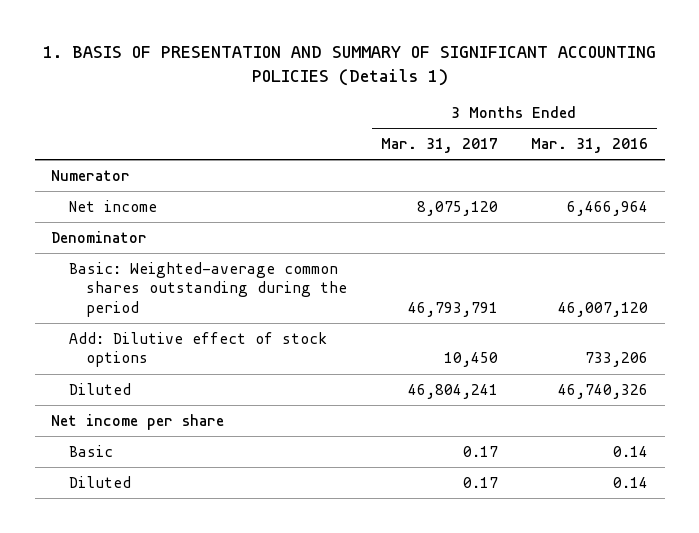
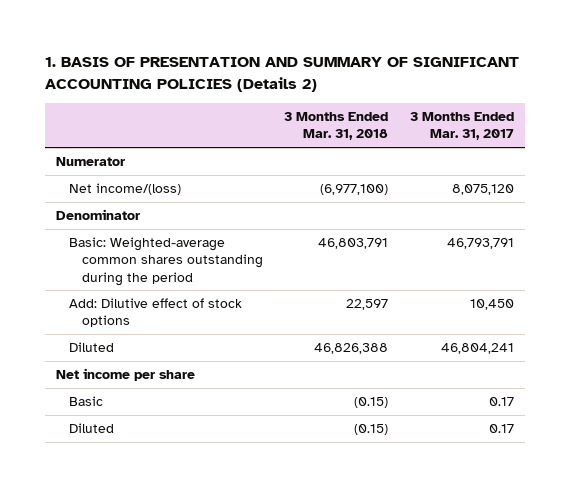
[42,46,656,87] 1. BASIS OF PRESENTATION AND SUMMARY OF SIGNIFICANT ACCOUNTING POLICIES (Details 1) -> [44,56,519,92] 1. BASIS OF PRESENTATION AND SUMMARY OF SIGNIFICANT ACCOUNTING POLICIES (Details 2)
[531,138,649,154] Mar. 31, 2016 -> none
none -> [284,112,389,141] 3 Months Ended Mar. 31, 2018
[68,199,157,212] Net income -> [68,183,181,196] Net income/(loss)

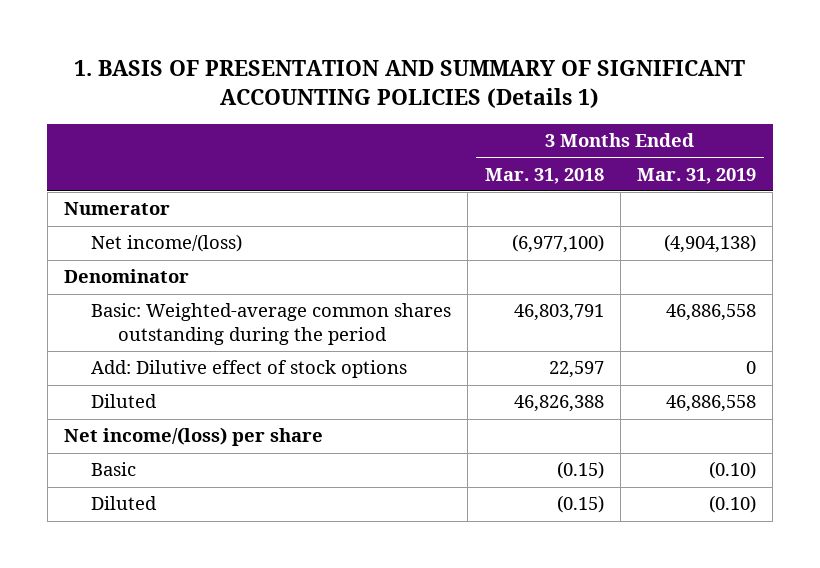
[44,56,519,92] 1. BASIS OF PRESENTATION AND SUMMARY OF SIGNIFICANT ACCOUNTING POLICIES (Details 2) -> [73,60,745,109] 1. BASIS OF PRESENTATION AND SUMMARY OF SIGNIFICANT ACCOUNTING POLICIES (Details 1)
[410,112,515,141] 3 Months Ended Mar. 31, 2017 -> none
none -> [636,167,756,184] Mar. 31, 2019
[55,368,195,382] Net income per share -> [64,427,324,447] Net income/(loss) per share

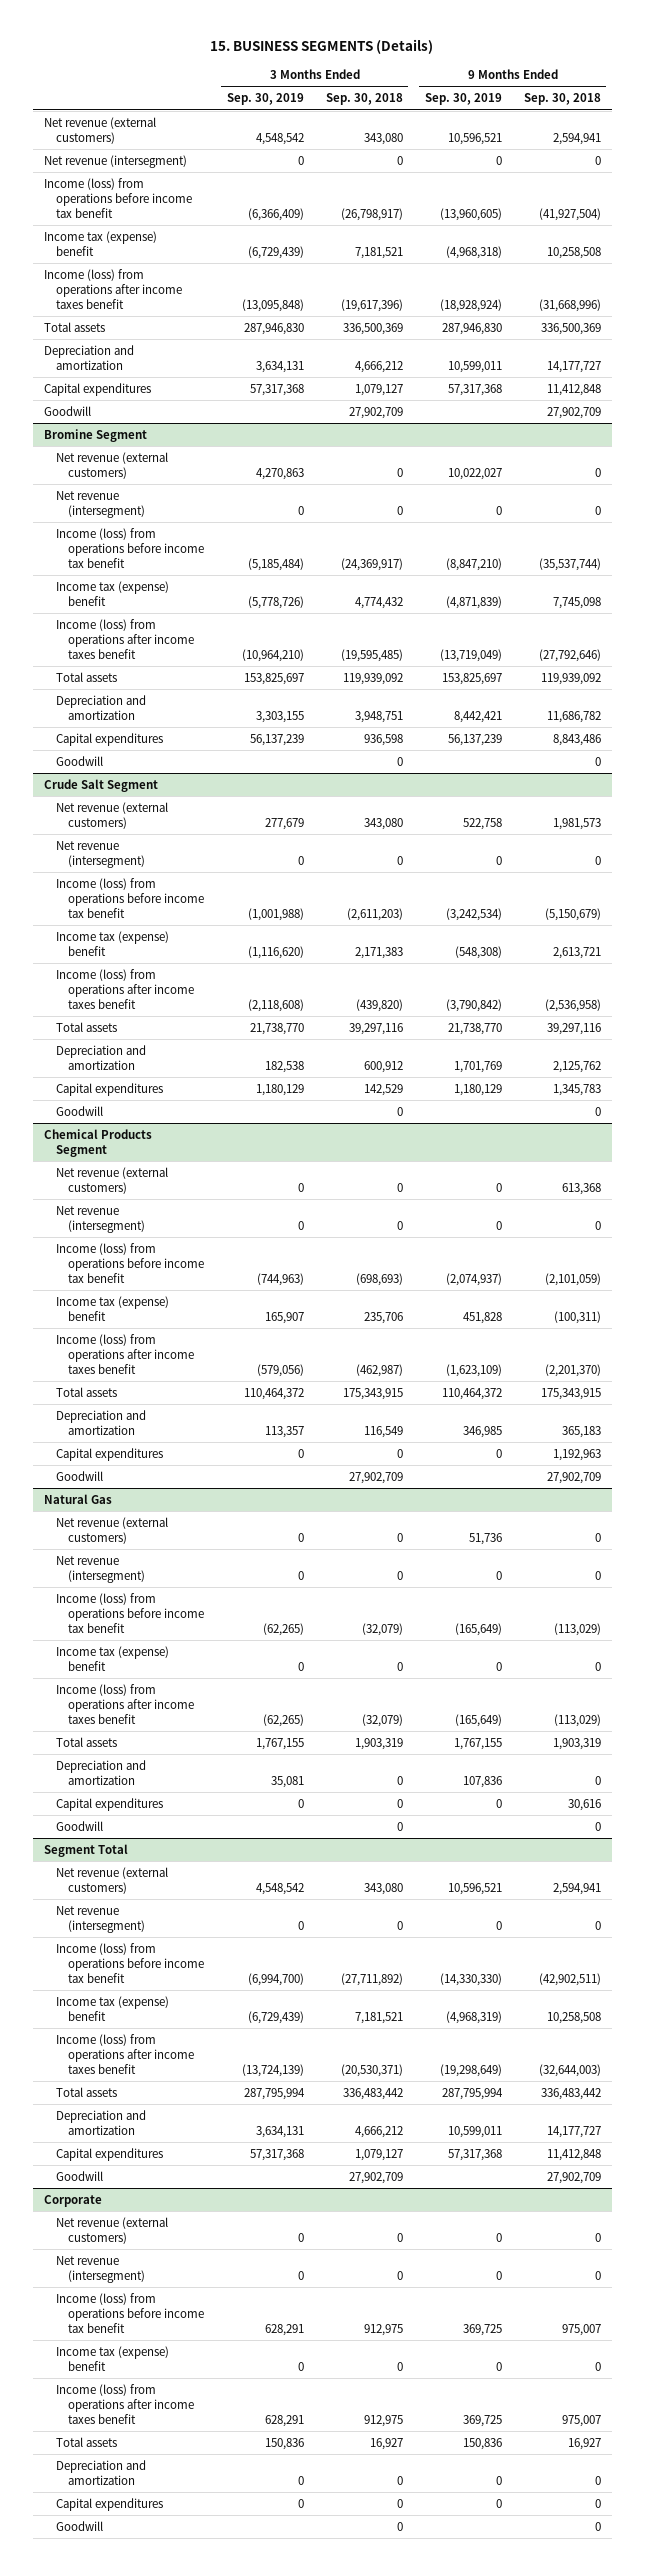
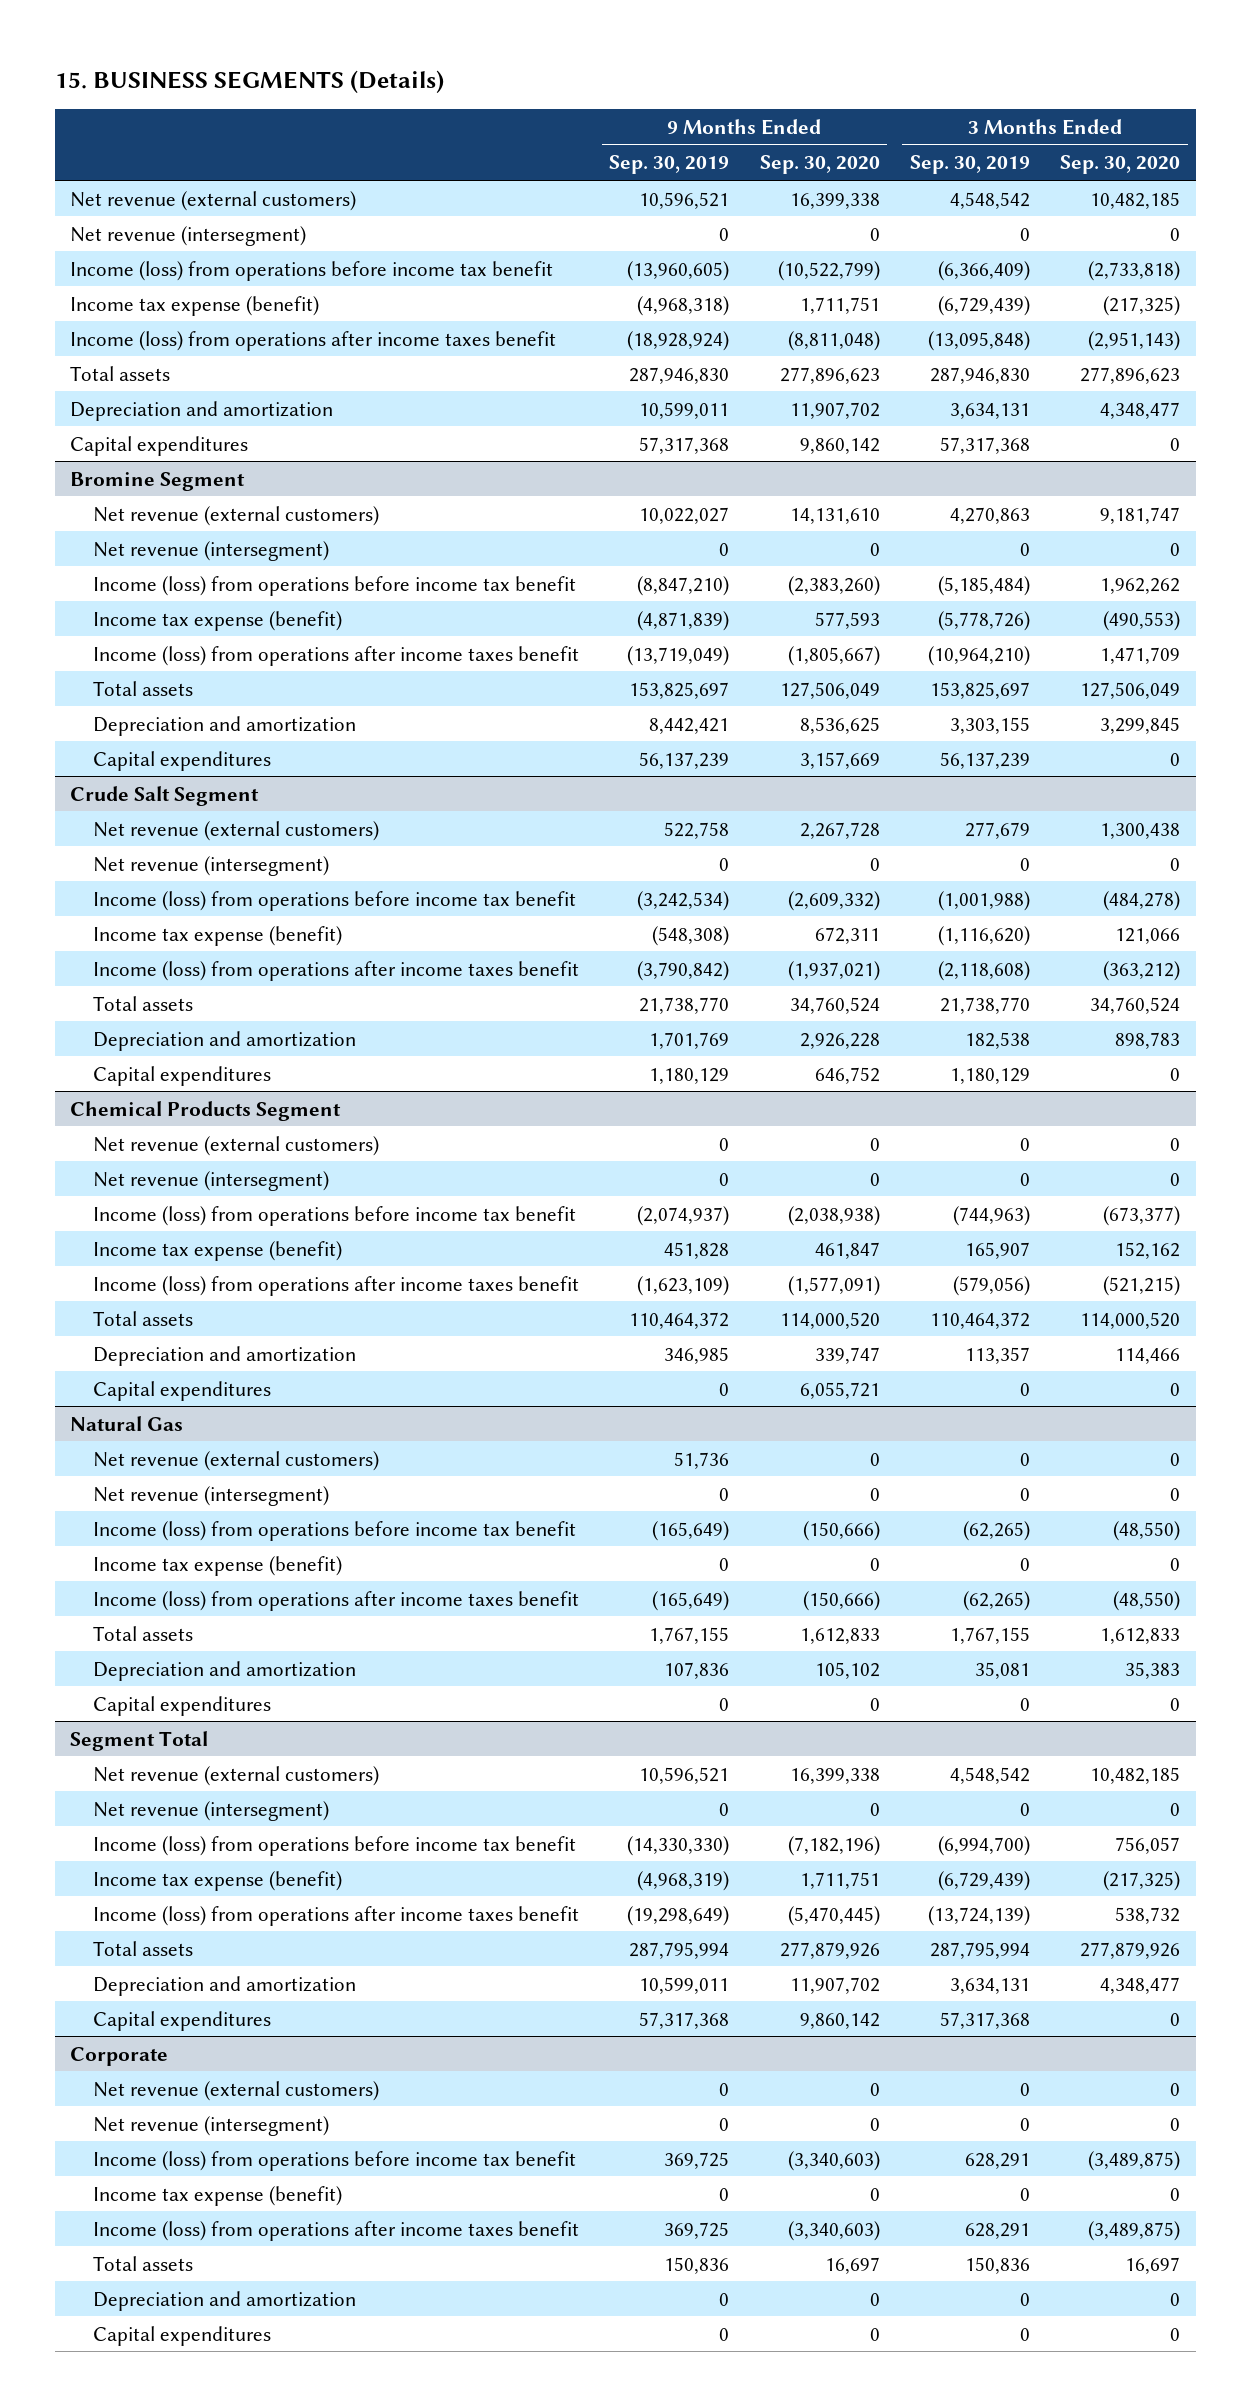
[325,93,403,106] Sep. 30, 2018 -> none
[523,93,601,106] Sep. 30, 2018 -> none
none -> [759,155,880,175] Sep. 30, 2020
none -> [1060,155,1181,175] Sep. 30, 2020
[43,230,157,256] Income tax (expense) benefit -> [70,295,320,316] Income tax expense (benefit)
[43,405,91,416] Goodwill -> none
[56,580,170,606] Income tax (expense) benefit -> [92,610,342,631] Income tax expense (benefit)
[56,755,104,766] Goodwill -> none
[56,930,170,956] Income tax (expense) benefit -> [92,925,342,946] Income tax expense (benefit)
[56,1105,104,1116] Goodwill -> none
[56,1295,170,1321] Income tax (expense) benefit -> [92,1240,342,1261] Income tax expense (benefit)
[56,1470,104,1481] Goodwill -> none
[56,1645,170,1671] Income tax (expense) benefit -> [92,1555,342,1576] Income tax expense (benefit)
[56,1820,104,1831] Goodwill -> none
[56,1995,170,2021] Income tax (expense) benefit -> [92,1870,342,1891] Income tax expense (benefit)
[56,2170,104,2181] Goodwill -> none
[56,2345,170,2371] Income tax (expense) benefit -> [92,2185,342,2206] Income tax expense (benefit)
[56,2520,104,2531] Goodwill -> none

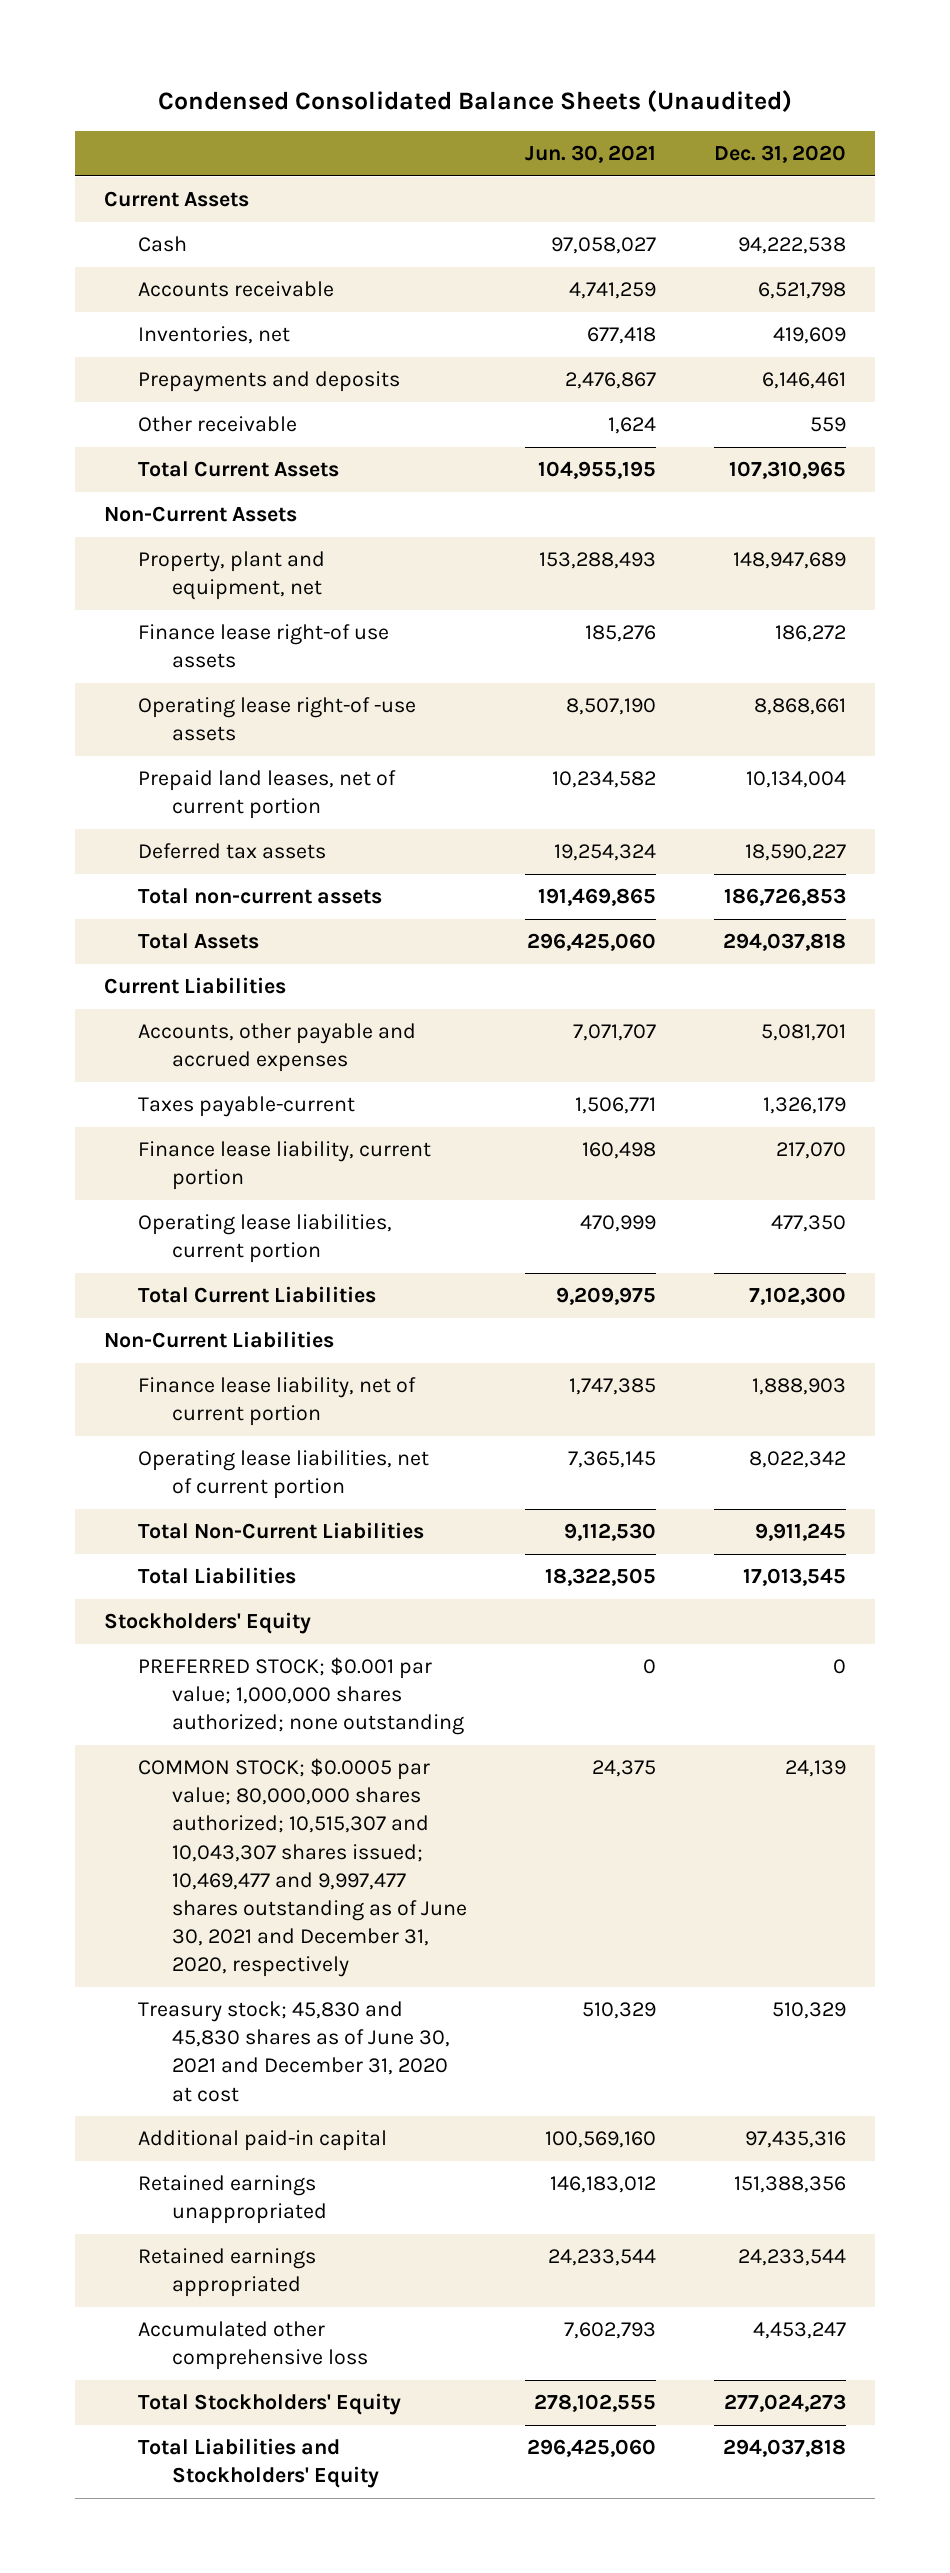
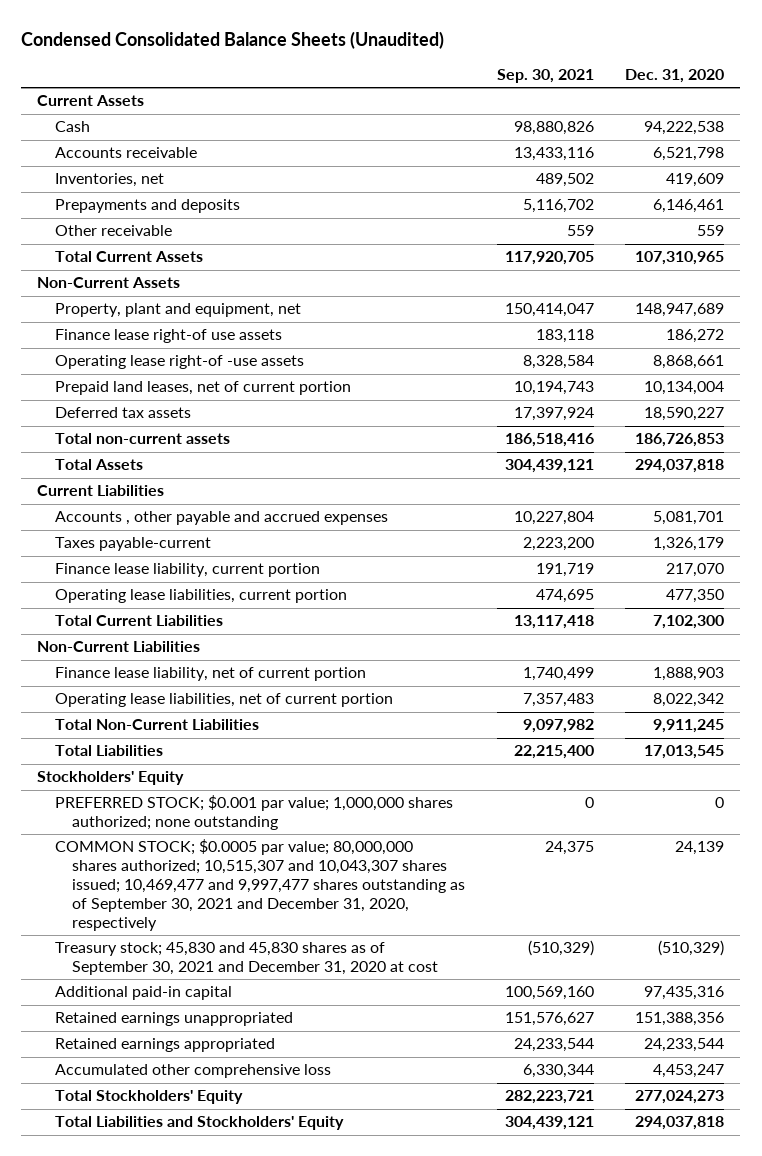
[525,144,657,163] Jun. 30, 2021 -> none
none -> [496,69,594,84] Sep. 30, 2021
[138,1023,417,1073] Accounts, other payable and accrued expenses -> [54,511,388,526] Accounts , other payable and accrued expenses
[138,1758,468,1977] COMMON STOCK; $0.0005 par value; 80,000,000 shares authorized; 10,515,307 and 10,043,307 shares issued; 10,469,477 and 9,997,477 shares outstanding as of June 30, 2021 and December 31, 2020, respectively -> [54,839,466,932] COMMON STOCK; $0.0005 par value; 80,000,000 shares authorized; 10,515,307 and 10,043,307 shares issued; 10,469,477 and 9,997,477 shares outstanding as of September 30, 2021 and December 31, 2020, respectively
[138,2001,451,2102] Treasury stock; 45,830 and 45,830 shares as of June 30, 2021 and December 31, 2020 at cost -> [54,942,439,976] Treasury stock; 45,830 and 45,830 shares as of September 30, 2021 and December 31, 2020 at cost
[772,2002,847,2020] 510,329 -> [658,940,725,957] (510,329)

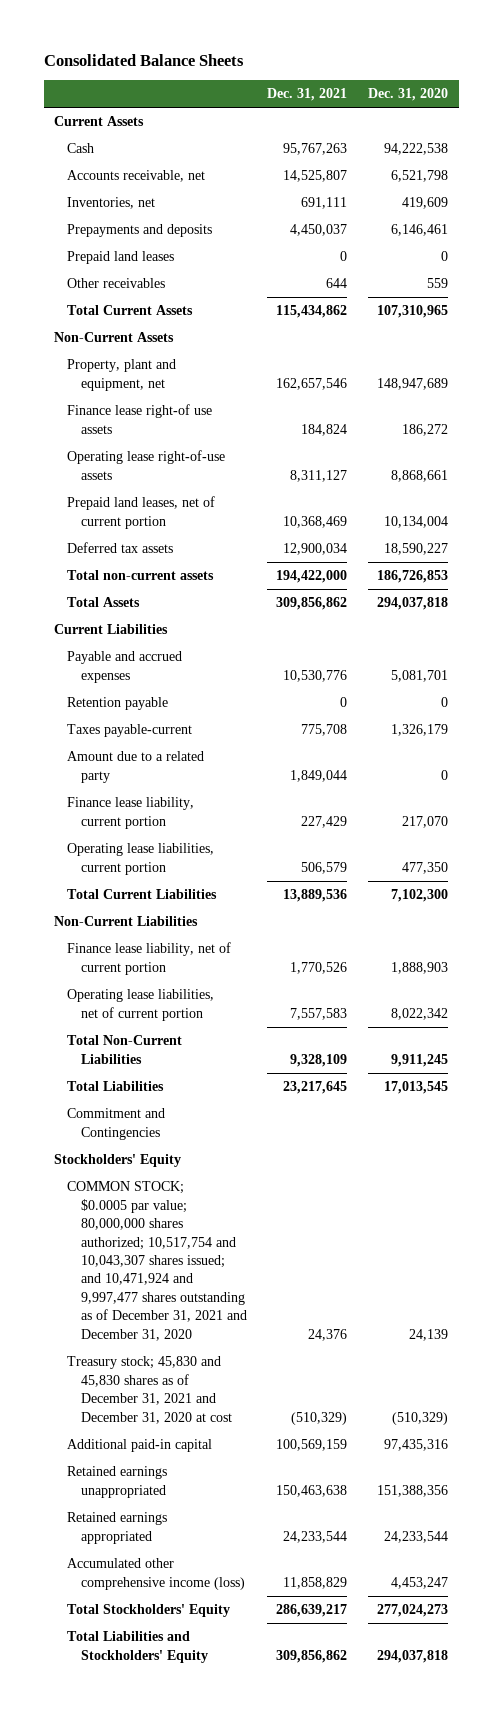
[21,30,445,49] Condensed Consolidated Balance Sheets (Unaudited) -> [43,53,244,66] Consolidated Balance Sheets
[496,69,594,84] Sep. 30, 2021 -> none
none -> [267,88,348,102] Dec. 31, 2021
[54,147,197,159] Accounts receivable -> [67,170,206,183] Accounts receivable, net
none -> [67,251,175,265] Prepaid land leases
[54,225,172,237] Other receivable -> [67,278,166,289] Other receivables
[54,355,304,370] Operating lease right-of -use assets -> [67,450,226,480] Operating lease right-of-use assets
[54,511,388,526] Accounts , other payable and accrued expenses -> [67,651,183,683] Payable and accrued expenses
none -> [67,697,169,711] Retention payable
none -> [67,751,205,783] Amount due to a related party
none -> [67,1108,166,1140] Commitment and Contingencies
[54,795,453,831] PREFERRED STOCK; $0.001 par value; 1,000,000 shares authorized; none outstanding -> none
[54,839,466,932] COMMON STOCK; $0.0005 par value; 80,000,000 shares authorized; 10,515,307 and 10,043,307 shares issued; 10,469,477 and 9,997,477 shares outstanding as of September 30, 2021 and December 31, 2020, respectively -> [67,1181,247,1341] COMMON STOCK; $0.0005 par value; 80,000,000 shares authorized; 10,517,754 and 10,043,307 shares issued; and 10,471,924 and 9,997,477 shares outstanding as of December 31, 2021 and December 31, 2020
[54,942,439,976] Treasury stock; 45,830 and 45,830 shares as of September 30, 2021 and December 31, 2020 at cost -> [67,1356,232,1424] Treasury stock; 45,830 and 45,830 shares as of December 31, 2021 and December 31, 2020 at cost
[54,1064,331,1079] Accumulated other comprehensive loss -> [67,1558,245,1590] Accumulated other comprehensive income (loss)

